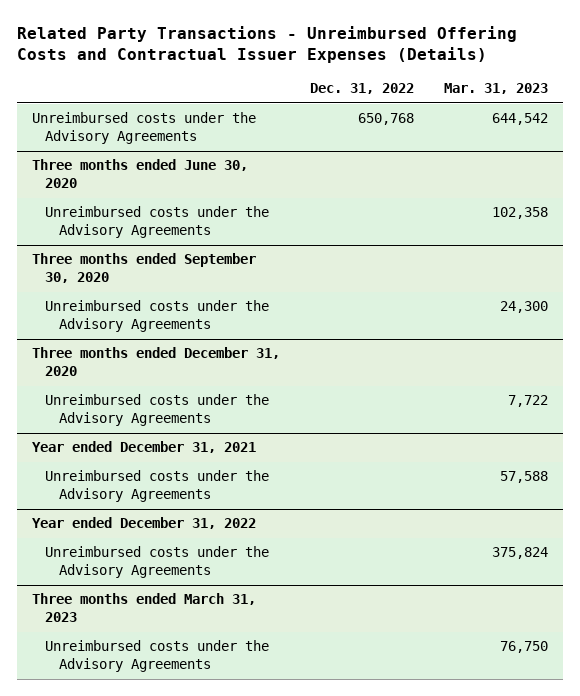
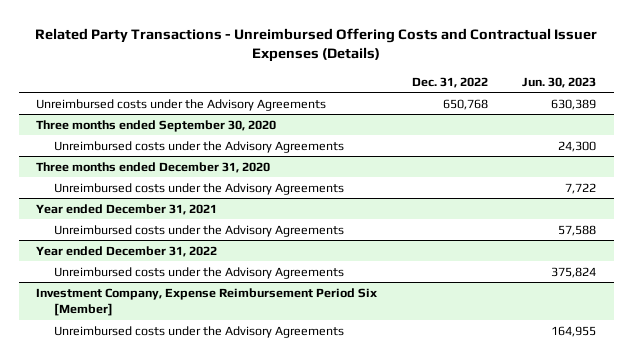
[443,83,548,95] Mar. 31, 2023 -> none
none -> [522,76,597,88] Jun. 30, 2023
[32,159,249,189] Three months ended June 30, 2020 -> none
[45,206,270,239] Unreimbursed costs under the Advisory Agreements -> none
[32,593,257,623] Three months ended March 31, 2023 -> [36,287,378,317] Investment Company, Expense Reimbursement Period Six [Member]

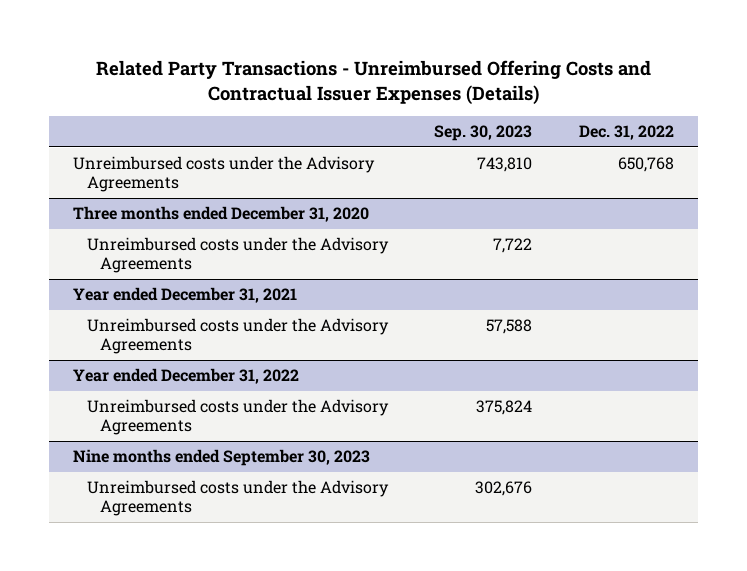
[522,76,597,88] Jun. 30, 2023 -> none
none -> [434,125,533,142] Sep. 30, 2023
[36,119,277,132] Three months ended September 30, 2020 -> none
[53,140,344,153] Unreimbursed costs under the Advisory Agreements -> none
[36,287,378,317] Investment Company, Expense Reimbursement Period Six [Member] -> [72,449,370,467] Nine months ended September 30, 2023

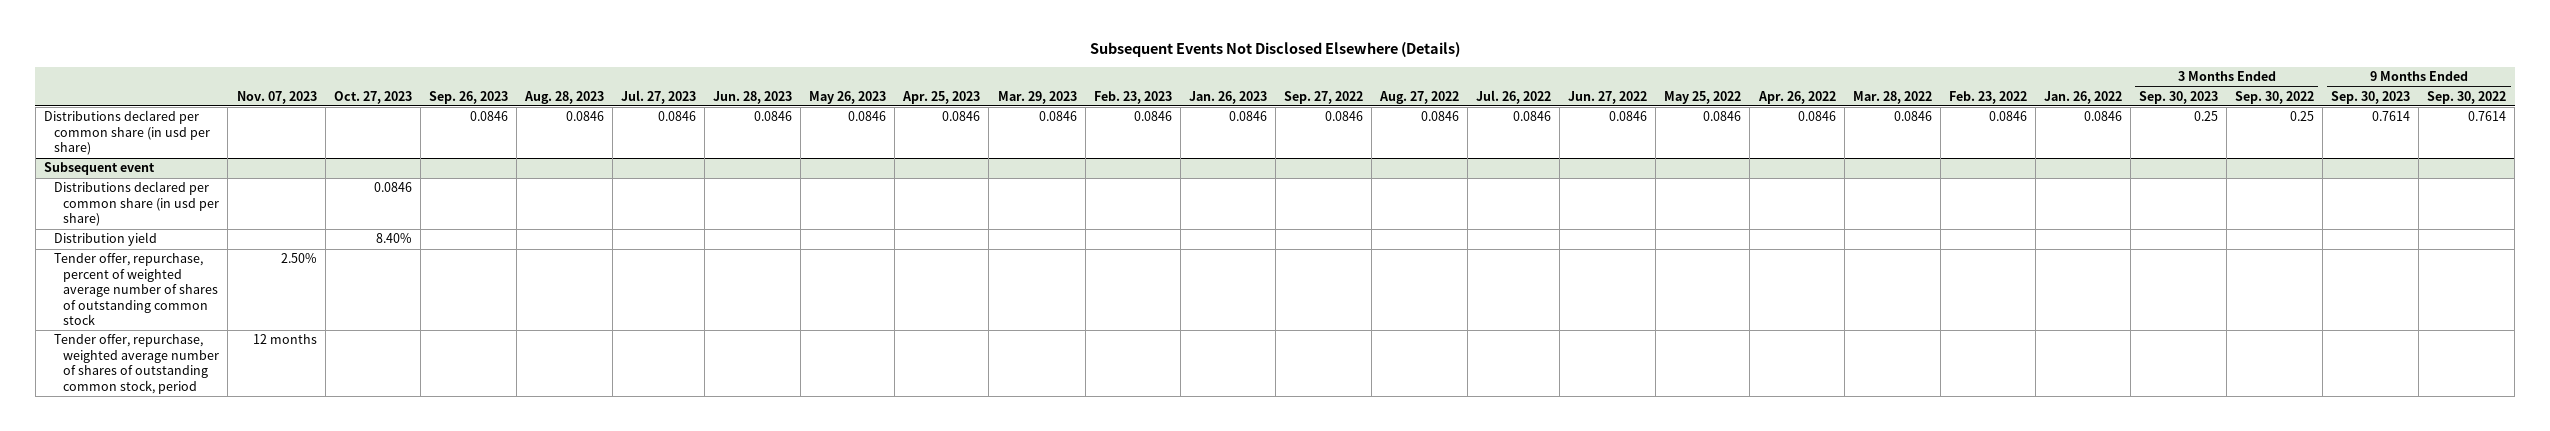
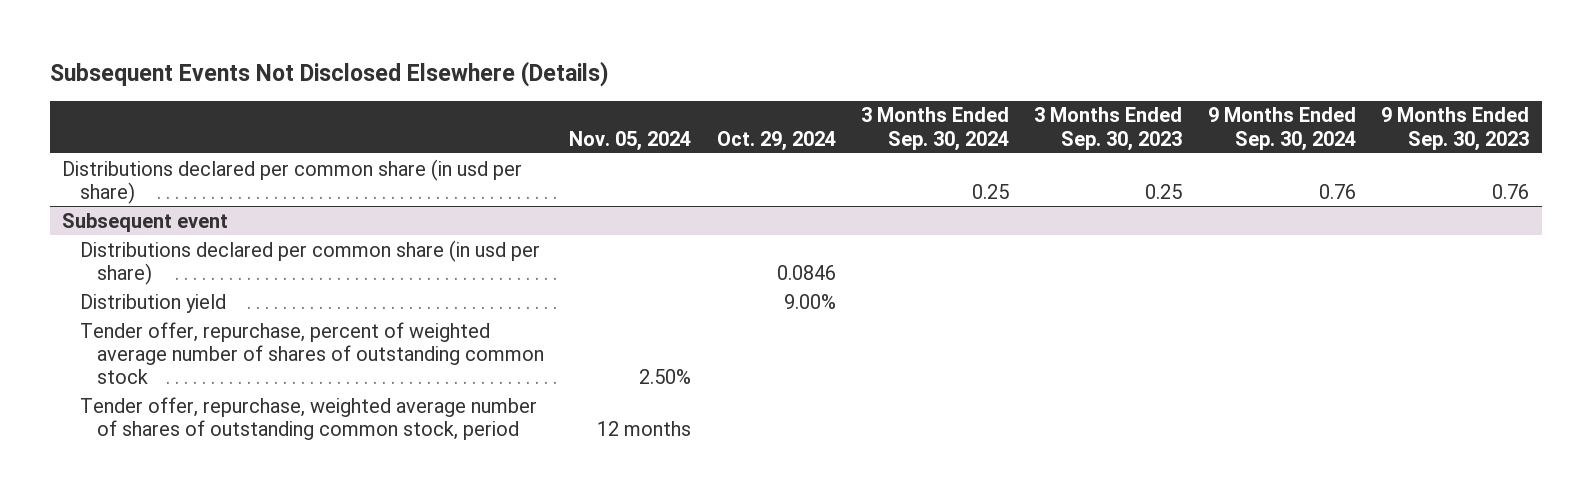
[236,90,317,104] Nov. 07, 2023 -> none
[333,90,412,104] Oct. 27, 2023 -> none
[428,90,508,104] Sep. 26, 2023 -> none
[523,90,604,104] Aug. 28, 2023 -> none
[621,89,697,104] Jul. 27, 2023 -> none
[713,90,793,104] Jun. 28, 2023 -> none
[809,90,887,104] May 26, 2023 -> none
[902,90,981,104] Apr. 25, 2023 -> none
[997,90,1077,104] Mar. 29, 2023 -> none
[1093,90,1172,104] Feb. 23, 2023 -> none
[1188,90,1267,104] Jan. 26, 2023 -> none
[1283,90,1363,104] Sep. 27, 2022 -> none
[1379,90,1460,104] Aug. 27, 2022 -> none
[1476,89,1552,104] Jul. 26, 2022 -> none
[1568,90,1648,104] Jun. 27, 2022 -> none
[1664,90,1742,104] May 25, 2022 -> none
[1757,90,1836,104] Apr. 26, 2022 -> none
[1852,90,1932,104] Mar. 28, 2022 -> none
[1948,90,2027,104] Feb. 23, 2022 -> none
[2043,90,2122,104] Jan. 26, 2022 -> none
[2235,90,2315,104] Sep. 30, 2022 -> none
[2427,90,2507,104] Sep. 30, 2022 -> none
none -> [569,130,692,151] Nov. 05, 2024
none -> [716,130,836,151] Oct. 29, 2024
none -> [860,107,1009,151] 3 Months Ended Sep. 30, 2024
none -> [1207,107,1356,151] 9 Months Ended Sep. 30, 2024
[2372,111,2411,122] 0.7614 -> [1492,183,1530,199] 0.76

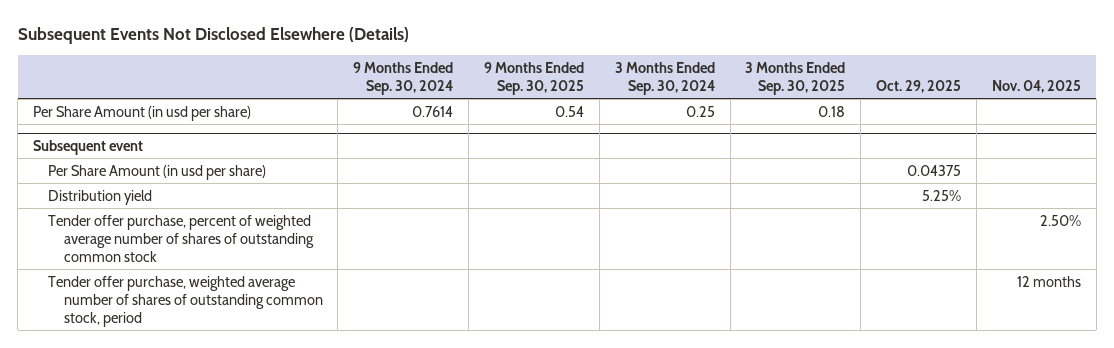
[569,130,692,151] Nov. 05, 2024 -> none
[716,130,836,151] Oct. 29, 2024 -> none
[1034,107,1183,151] 3 Months Ended Sep. 30, 2023 -> none
[1381,107,1530,151] 9 Months Ended Sep. 30, 2023 -> none
none -> [484,61,585,95] 9 Months Ended Sep. 30, 2025
none -> [745,61,846,95] 3 Months Ended Sep. 30, 2025
none -> [876,79,962,93] Oct. 29, 2025
none -> [991,79,1081,93] Nov. 04, 2025
[62,158,523,204] Distributions declared per common share (in usd per share) -> [32,105,251,121] Per Share Amount (in usd per share)
[1318,183,1356,199] 0.76 -> [412,105,454,117] 0.7614
[79,239,540,285] Distributions declared per common share (in usd per share) -> [48,164,267,180] Per Share Amount (in usd per share)
[79,321,544,384] Tender offer, repurchase, percent of weighted average number of shares of outstanding common stock -> [48,214,314,262] Tender offer purchase, percent of weighted average number of shares of outstanding common stock
[79,396,537,440] Tender offer, repurchase, weighted average number of shares of outstanding common stock, period -> [48,275,323,327] Tender offer purchase, weighted average number of shares of outstanding common stock, period

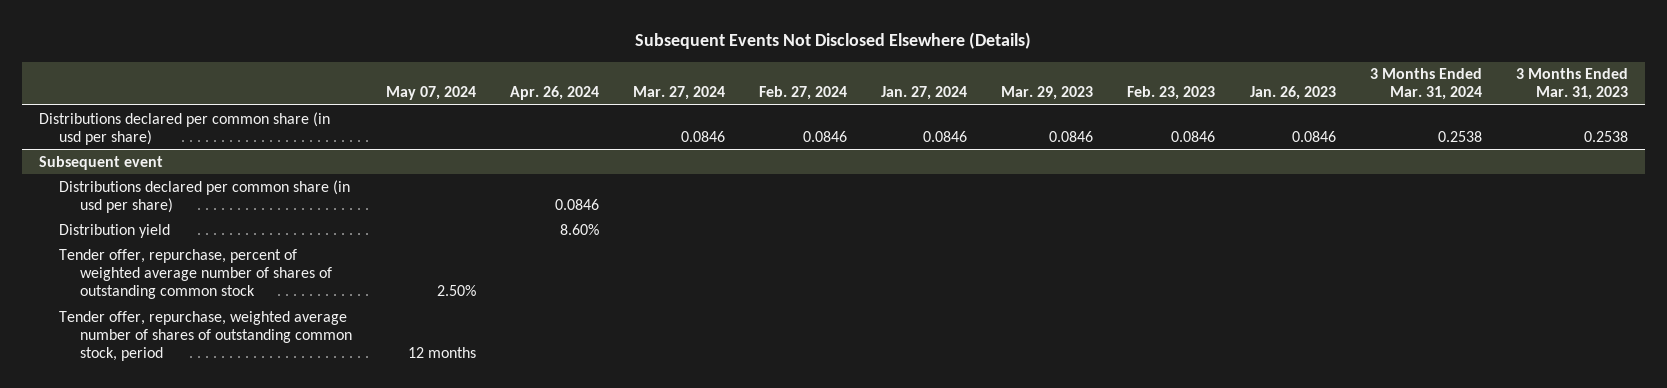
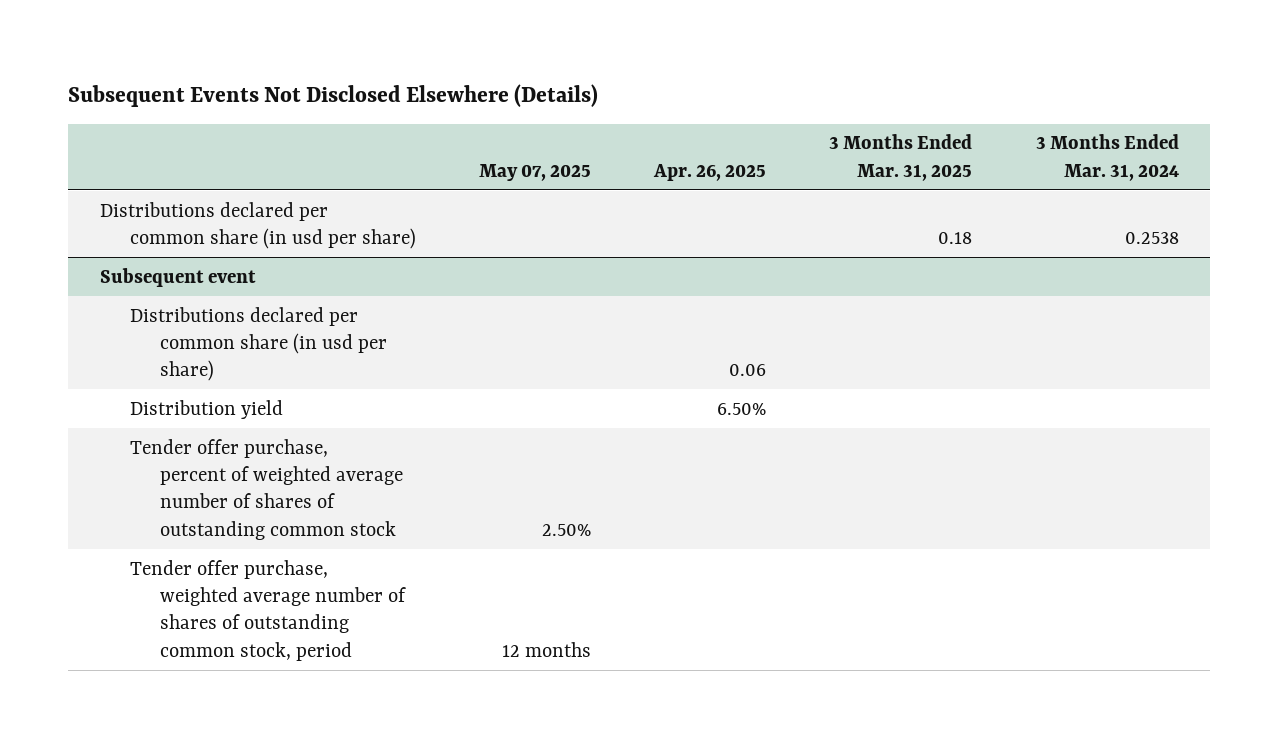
[385,86,476,101] May 07, 2024 -> none
[509,86,599,101] Apr. 26, 2024 -> none
[632,86,725,101] Mar. 27, 2024 -> none
[759,86,848,101] Feb. 27, 2024 -> none
[881,86,968,101] Jan. 27, 2024 -> none
[1001,86,1094,101] Mar. 29, 2023 -> none
[1127,86,1216,101] Feb. 23, 2023 -> none
[1249,86,1336,101] Jan. 26, 2023 -> none
[1515,68,1628,101] 3 Months Ended Mar. 31, 2023 -> none
none -> [479,163,592,181] May 07, 2025
none -> [653,163,767,181] Apr. 26, 2025
none -> [829,134,973,181] 3 Months Ended Mar. 31, 2025
[59,248,332,300] Tender offer, repurchase, percent of weighted average number of shares of outstanding common stock -> [130,438,404,540] Tender offer purchase, percent of weighted average number of shares of outstanding common stock
[59,310,352,362] Tender offer, repurchase, weighted average number of shares of outstanding common stock, period -> [130,559,407,661] Tender offer purchase, weighted average number of shares of outstanding common stock, period

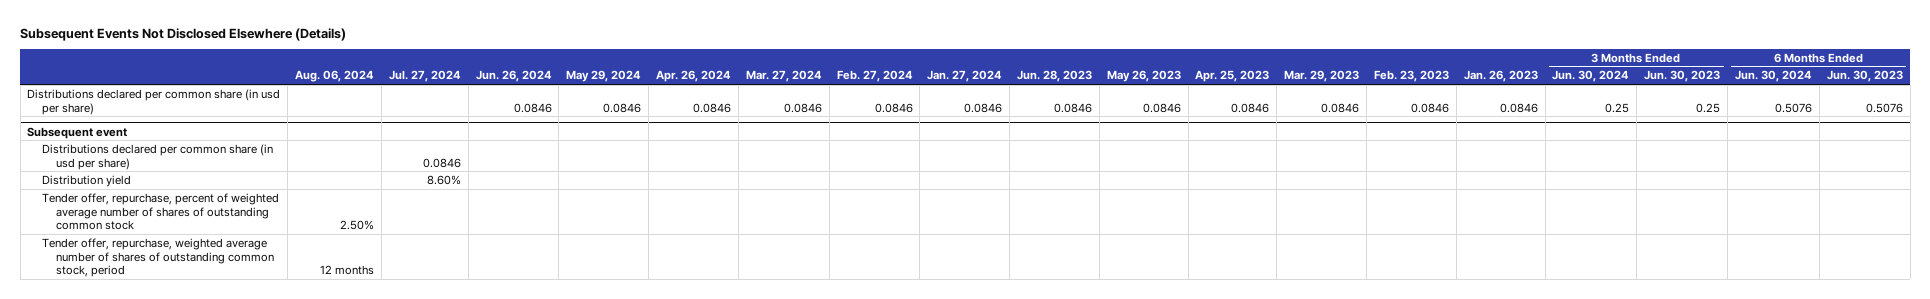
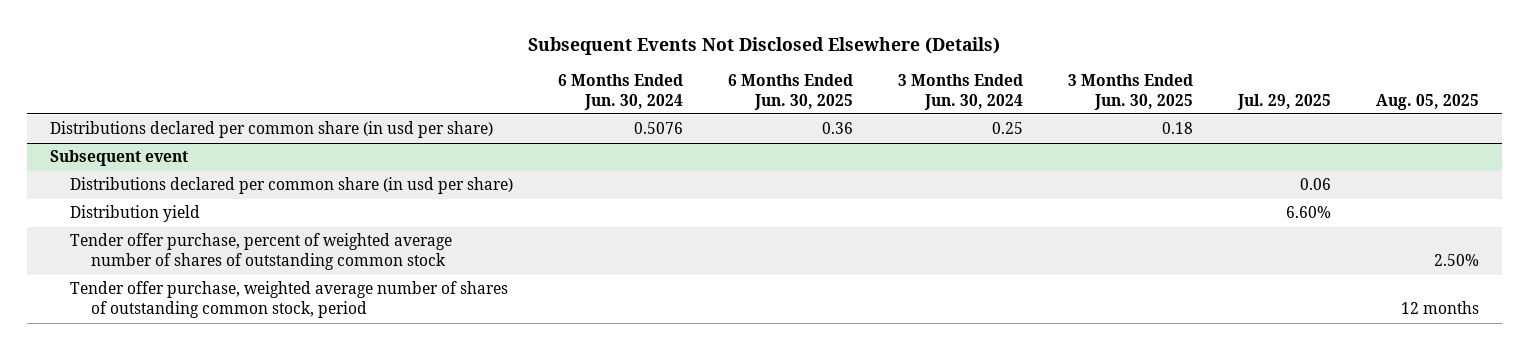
[295,70,375,83] Aug. 06, 2024 -> none
[388,70,461,83] Jul. 27, 2024 -> none
[475,70,552,83] Jun. 26, 2024 -> none
[566,70,642,83] May 29, 2024 -> none
[656,70,732,83] Apr. 26, 2024 -> none
[745,70,822,83] Mar. 27, 2024 -> none
[836,70,913,83] Feb. 27, 2024 -> none
[927,70,1003,83] Jan. 27, 2024 -> none
[1017,70,1093,83] Jun. 28, 2023 -> none
[1106,70,1181,83] May 26, 2023 -> none
[1195,70,1270,83] Apr. 25, 2023 -> none
[1284,70,1360,83] Mar. 29, 2023 -> none
[1373,70,1449,83] Feb. 23, 2023 -> none
[1463,70,1538,83] Jan. 26, 2023 -> none
[1644,70,1721,83] Jun. 30, 2023 -> none
[1826,70,1903,83] Jun. 30, 2023 -> none
none -> [728,73,854,110] 6 Months Ended Jun. 30, 2025
none -> [1068,73,1194,110] 3 Months Ended Jun. 30, 2025
none -> [1237,93,1332,110] Jul. 29, 2025
none -> [1376,93,1480,110] Aug. 05, 2025
[41,192,279,231] Tender offer, repurchase, percent of weighted average number of shares of outstanding common stock -> [70,233,453,271] Tender offer purchase, percent of weighted average number of shares of outstanding common stock
[41,237,274,278] Tender offer, repurchase, weighted average number of shares of outstanding common stock, period -> [70,281,509,319] Tender offer purchase, weighted average number of shares of outstanding common stock, period

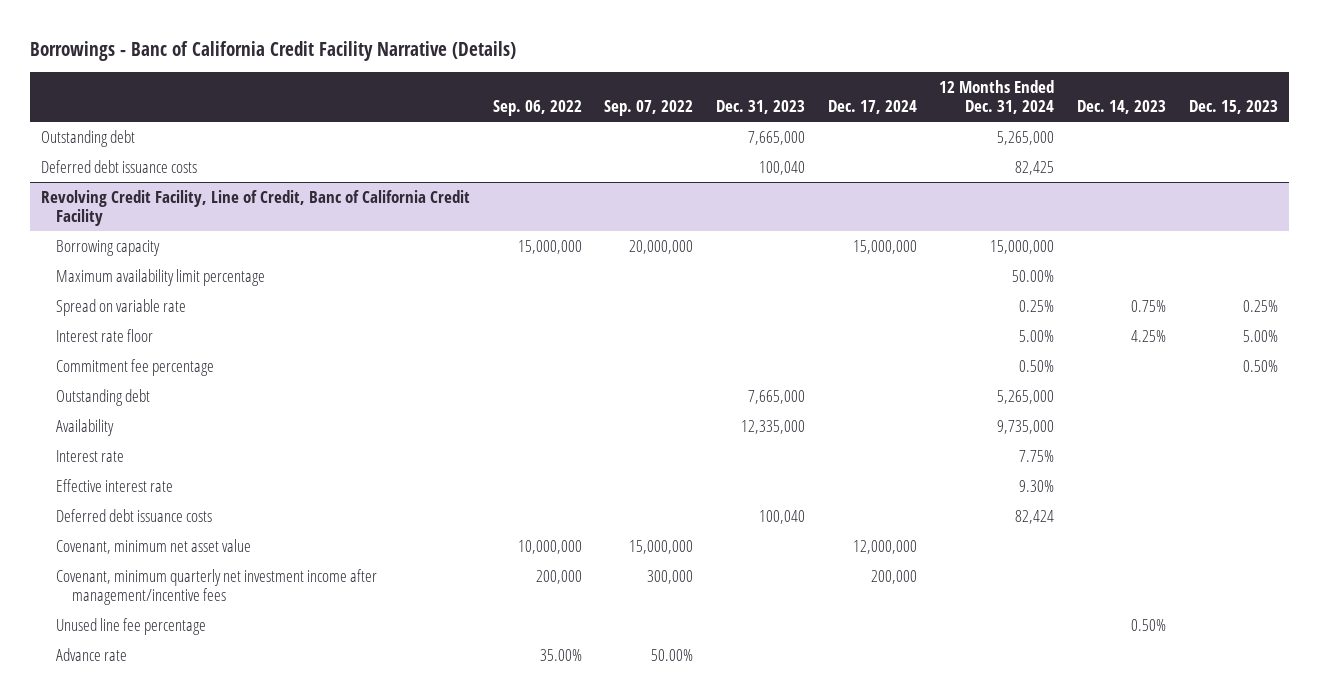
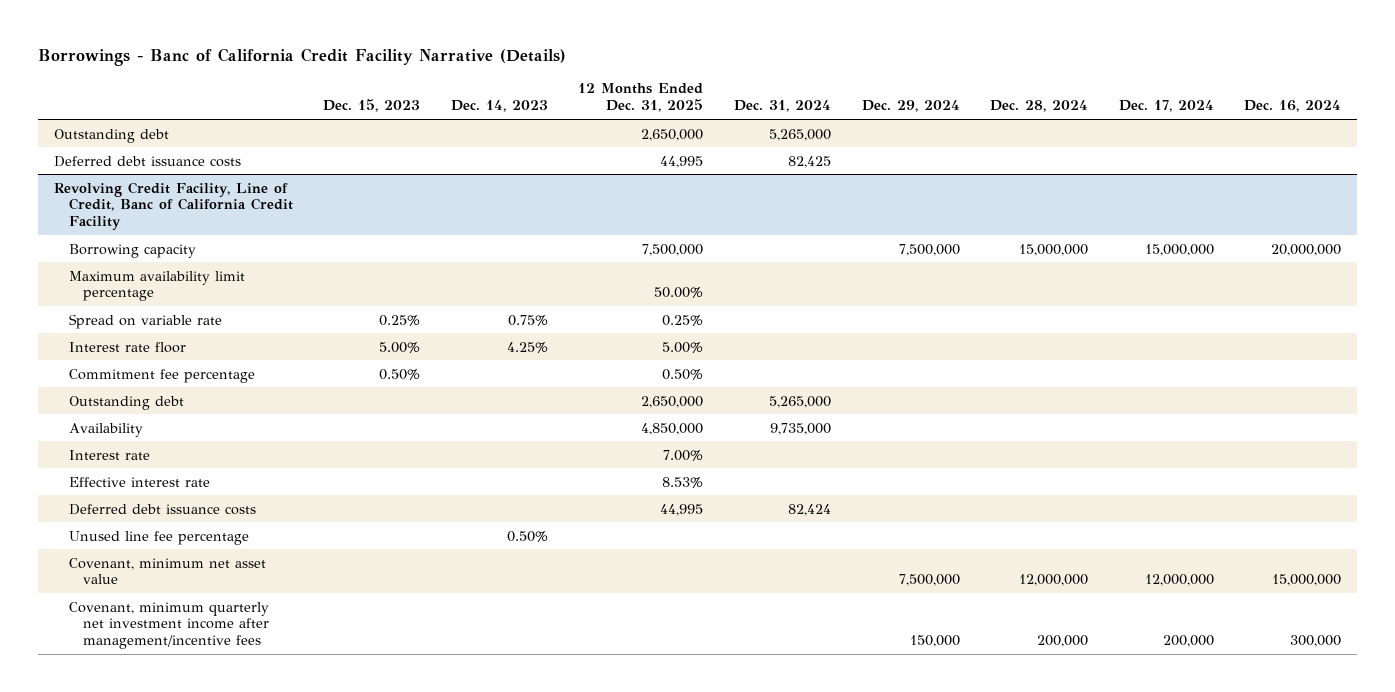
[492,100,582,117] Sep. 06, 2022 -> none
[604,100,694,117] Sep. 07, 2022 -> none
[716,100,806,115] Dec. 31, 2023 -> none
[939,79,1055,115] 12 Months Ended Dec. 31, 2024 -> none
none -> [578,83,704,113] 12 Months Ended Dec. 31, 2025
none -> [734,100,832,113] Dec. 31, 2024
none -> [861,100,960,113] Dec. 29, 2024
none -> [990,100,1089,113] Dec. 28, 2024
none -> [1244,100,1342,113] Dec. 16, 2024
[56,617,207,635] Unused line fee percentage -> [68,530,249,545] Unused line fee percentage
[56,647,128,661] Advance rate -> none

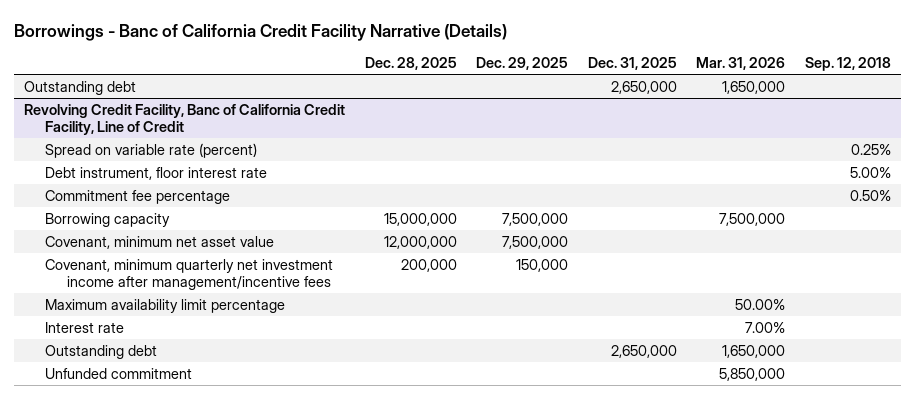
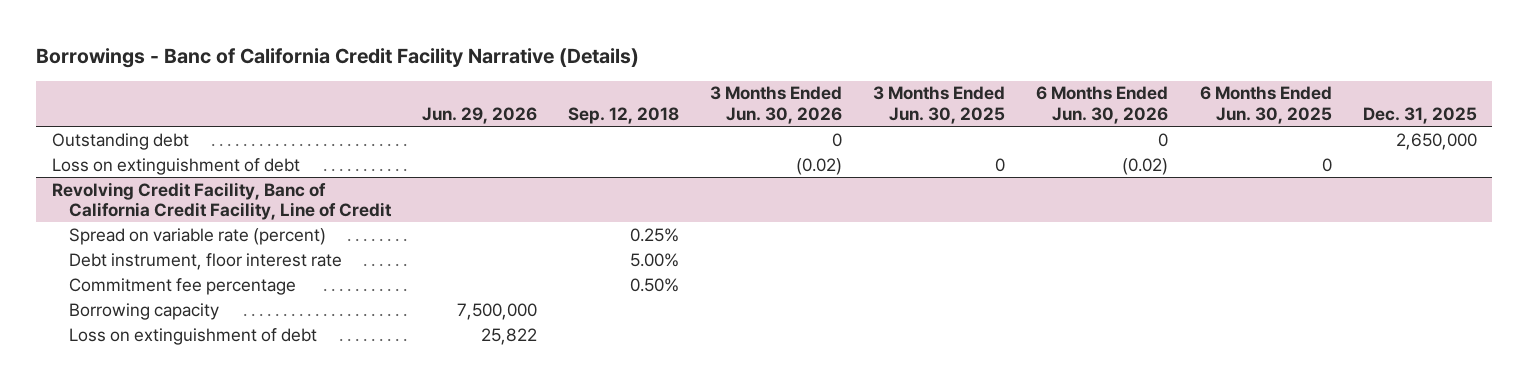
[364,57,457,71] Dec. 28, 2025 -> none
[476,57,569,71] Dec. 29, 2025 -> none
[696,57,786,71] Mar. 31, 2026 -> none
none -> [422,106,538,124] Jun. 29, 2026
none -> [710,86,843,124] 3 Months Ended Jun. 30, 2026
none -> [873,86,1006,124] 3 Months Ended Jun. 30, 2025
none -> [1036,86,1169,124] 6 Months Ended Jun. 30, 2026
none -> [1199,86,1332,124] 6 Months Ended Jun. 30, 2025
none -> [51,157,300,175] Loss on extinguishment of debt
[45,235,275,249] Covenant, minimum net asset value -> none
[45,258,334,290] Covenant, minimum quarterly net investment income after management/incentive fees -> none
[45,298,286,313] Maximum availability limit percentage -> none
[45,321,125,333] Interest rate -> none
[45,344,158,359] Outstanding debt -> none
[45,367,193,379] Unfunded commitment -> none
none -> [69,327,318,345] Loss on extinguishment of debt

